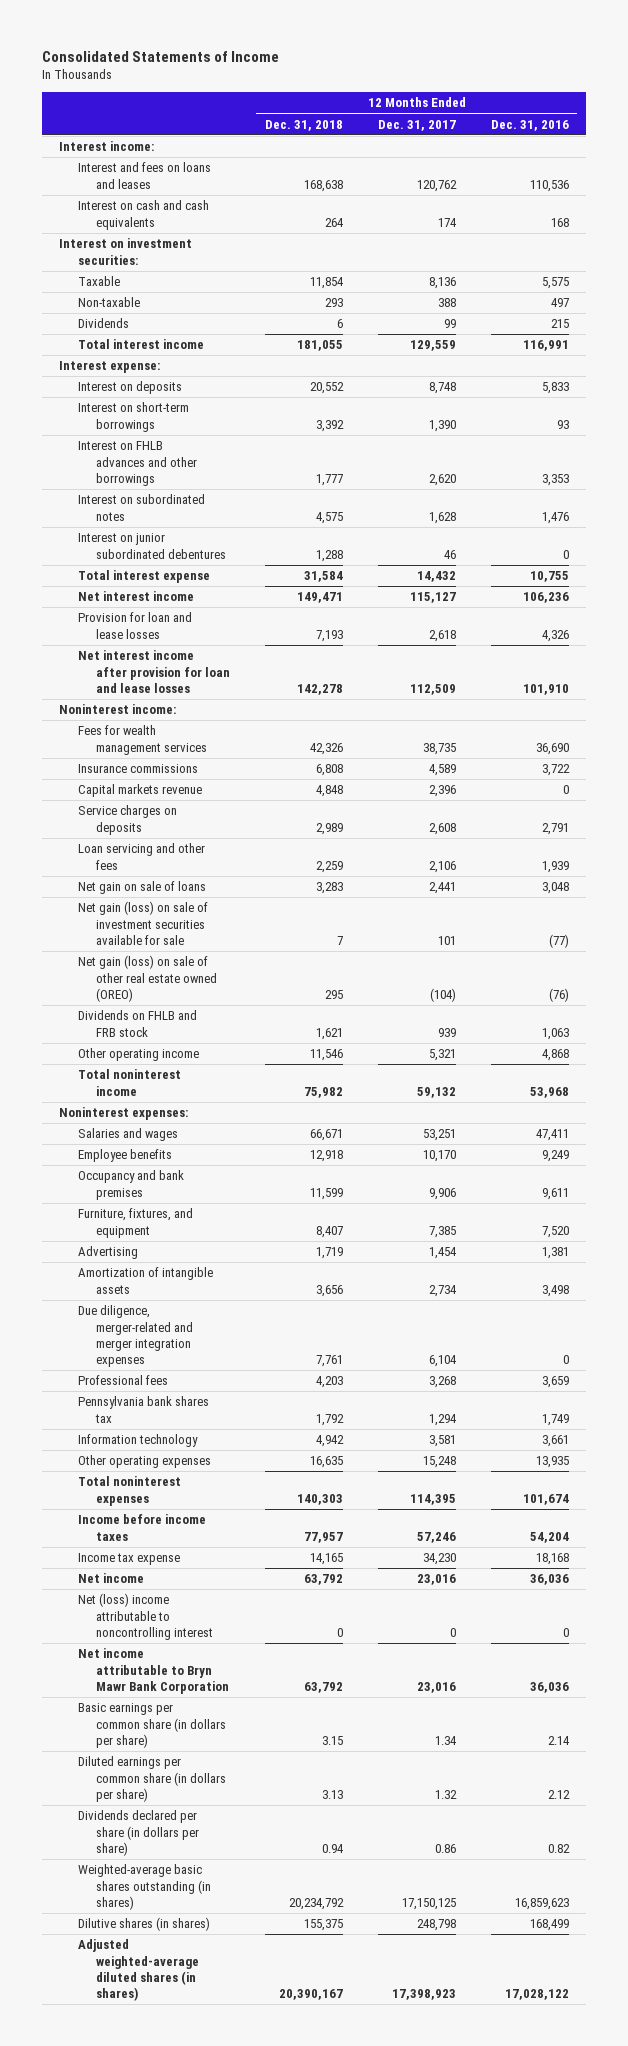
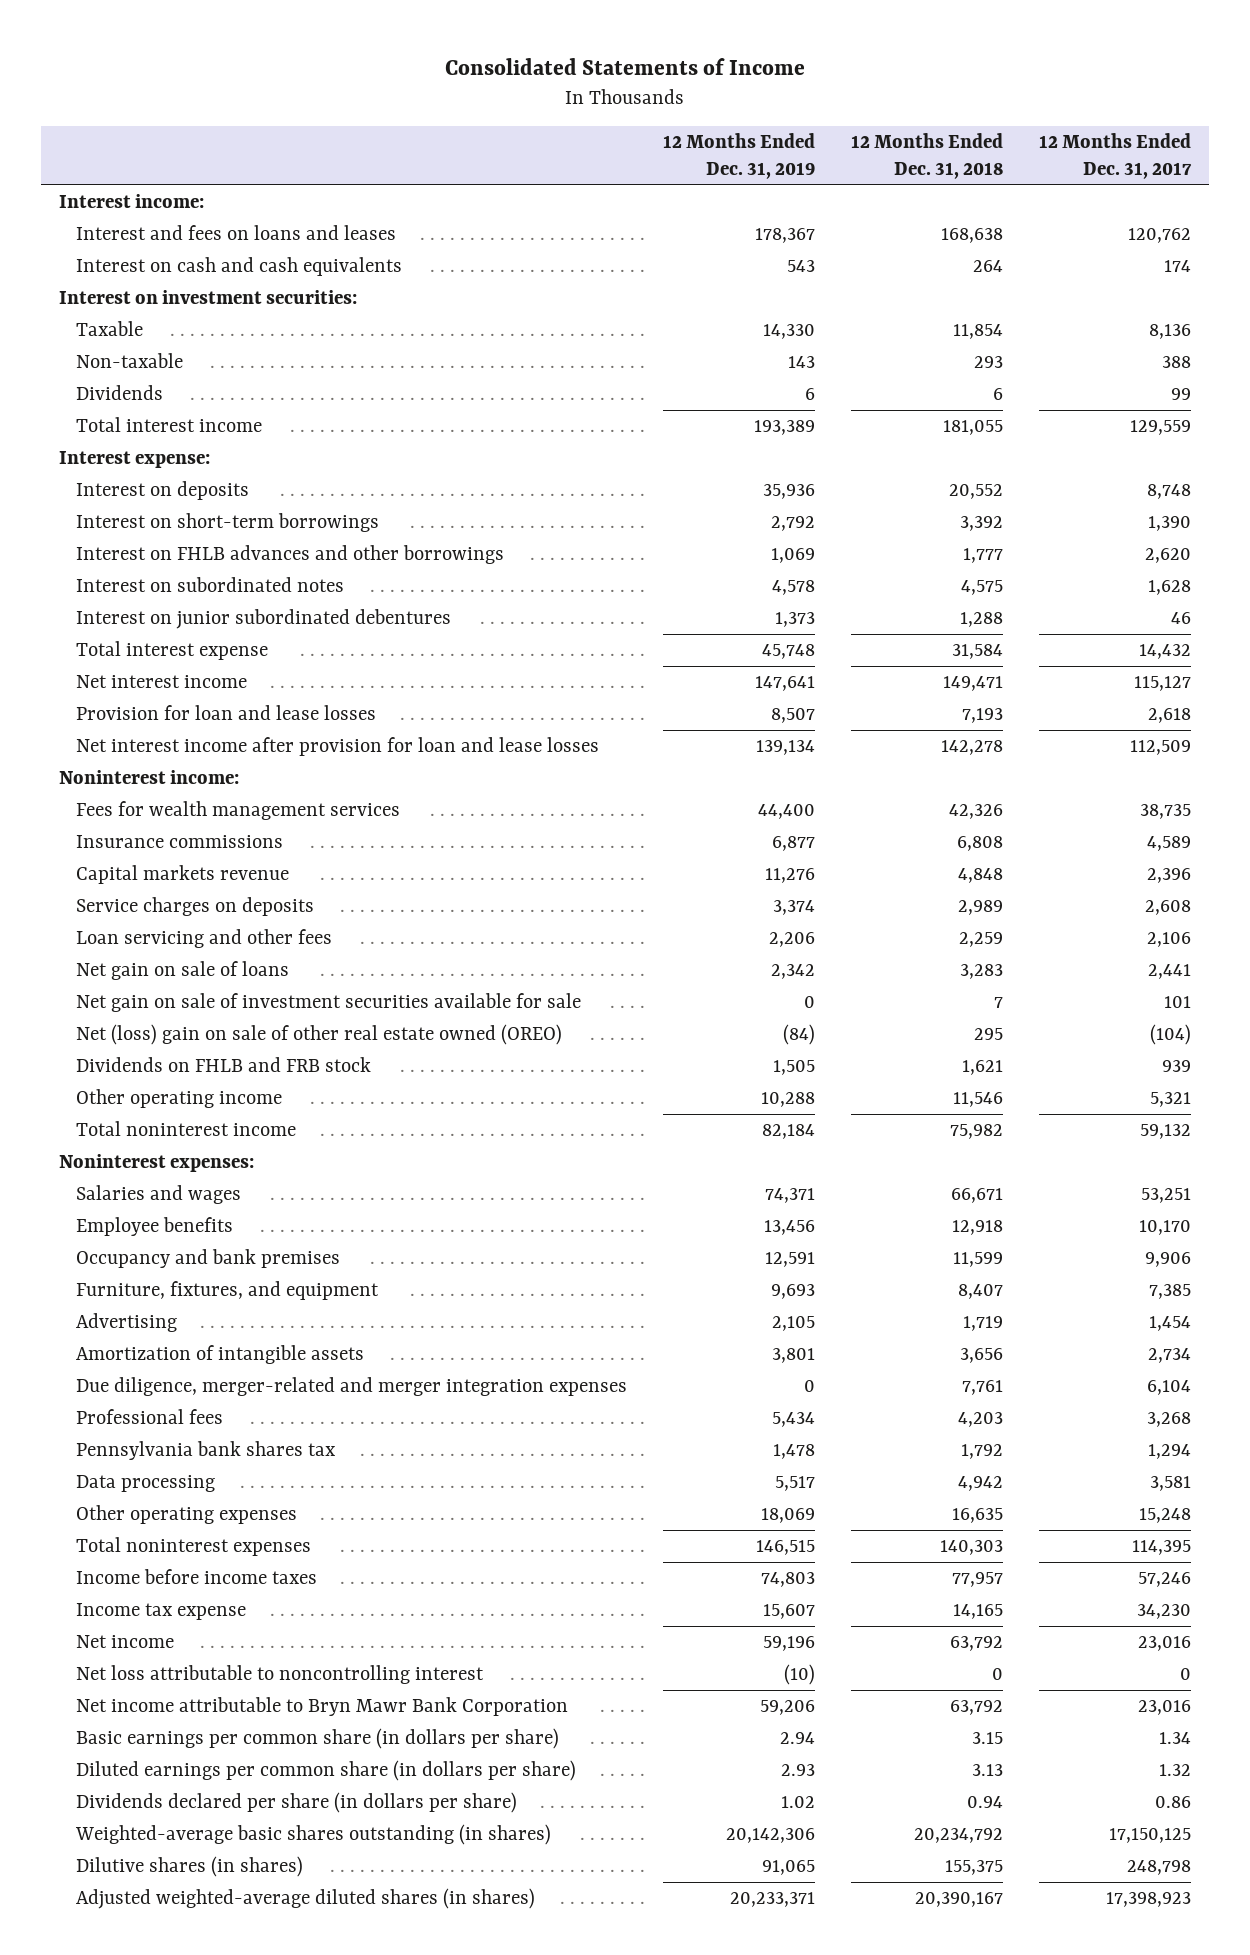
[490,119,569,131] Dec. 31, 2016 -> none
none -> [663,132,816,179] 12 Months Ended Dec. 31, 2019
[77,901,208,945] Net gain (loss) on sale of investment securities available for sale -> [76,993,582,1013] Net gain on sale of investment securities available for sale
[77,955,218,1002] Net gain (loss) on sale of other real estate owned (OREO) -> [76,1024,563,1046] Net (loss) gain on sale of other real estate owned (OREO)
[77,1434,198,1448] Information technology -> [76,1475,216,1493] Data processing
[77,1593,214,1640] Net (loss) income attributable to noncontrolling interest -> [76,1665,485,1685] Net loss attributable to noncontrolling interest

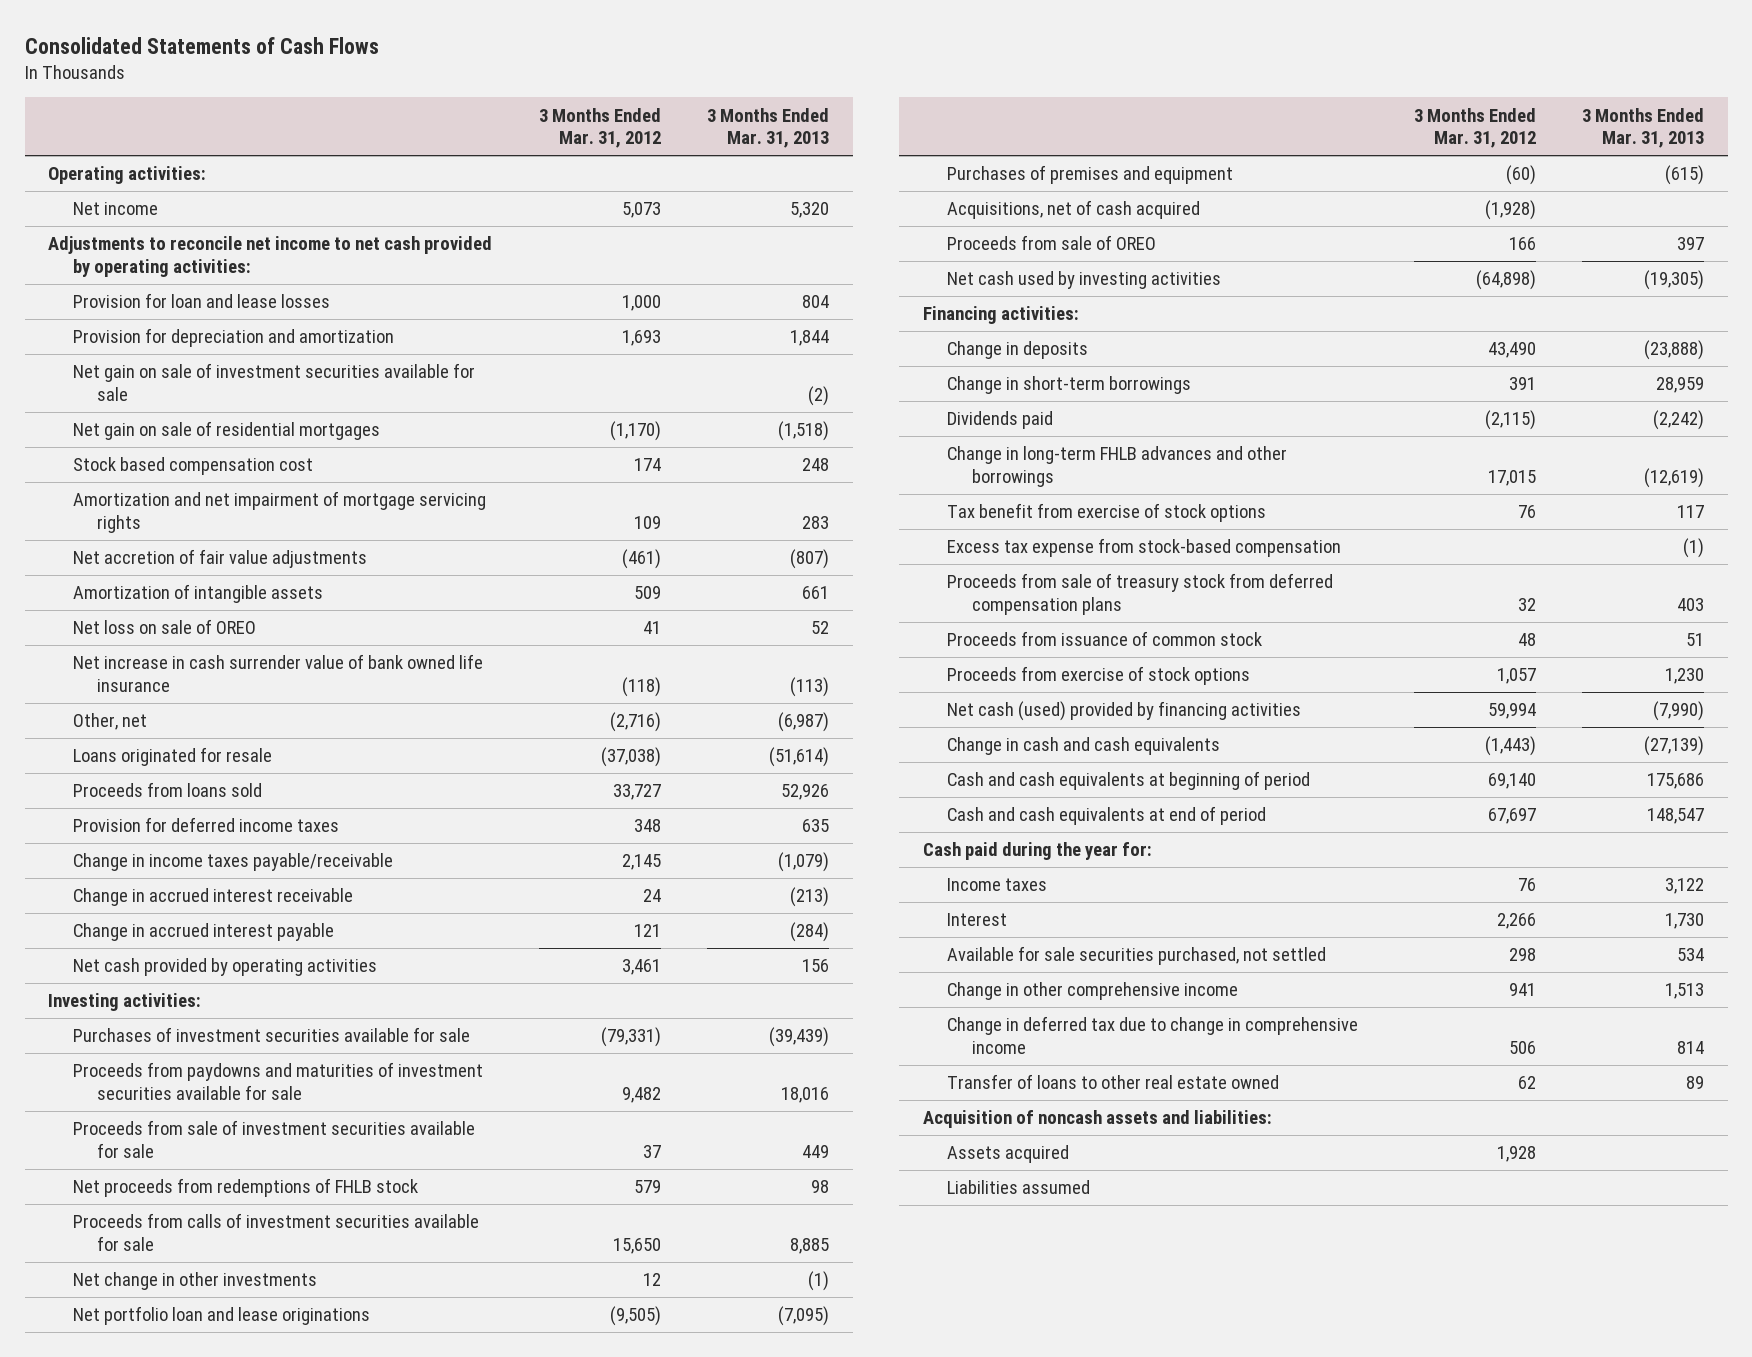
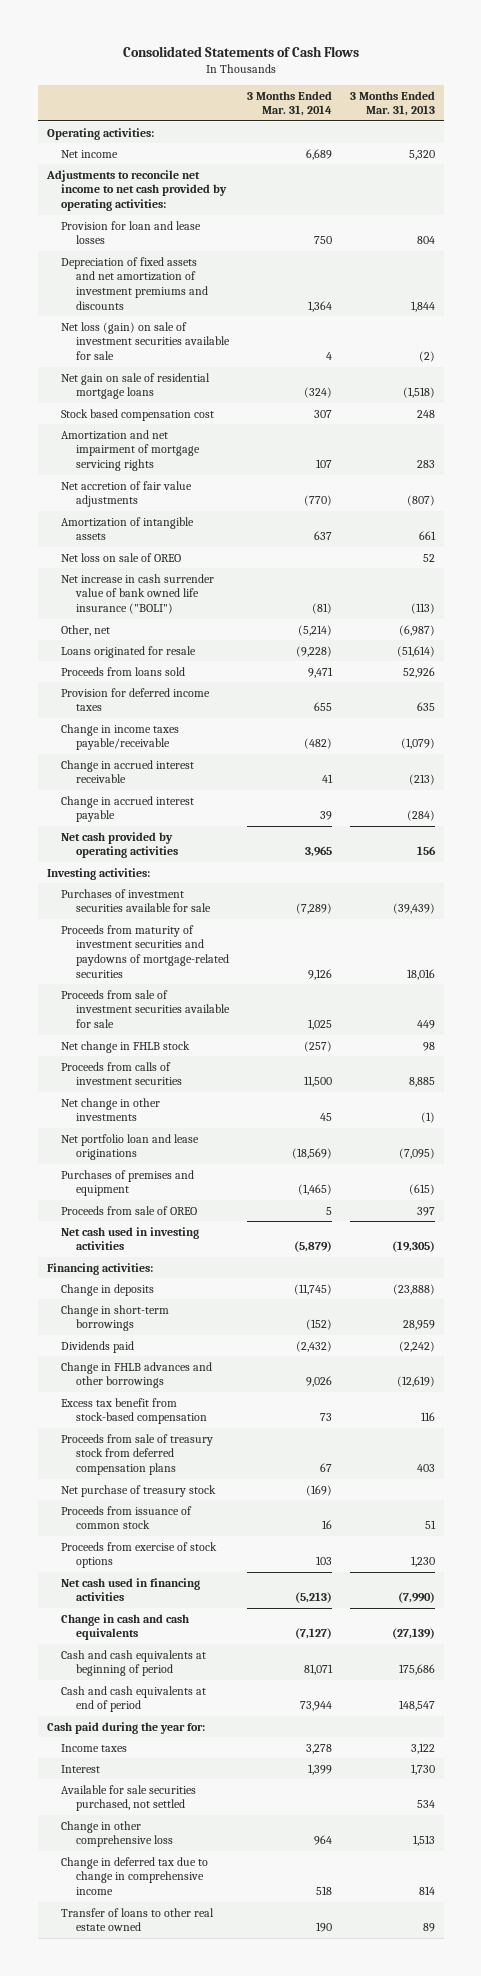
[538,107,661,149] 3 Months Ended Mar. 31, 2012 -> none
none -> [246,90,332,117] 3 Months Ended Mar. 31, 2014
[72,328,394,348] Provision for depreciation and amortization -> [61,256,208,311] Depreciation of fixed assets and net amortization of investment premiums and discounts
[72,363,475,401] Net gain on sale of investment securities available for sale -> [61,321,230,361] Net loss (gain) on sale of investment securities available for sale
[72,421,380,441] Net gain on sale of residential mortgages -> [61,372,211,400] Net gain on sale of residential mortgage loans
[72,654,483,692] Net increase in cash surrender value of bank owned life insurance -> [61,573,215,615] Net increase in cash surrender value of bank owned life insurance ("BOLI")
[72,1062,483,1100] Proceeds from paydowns and maturities of investment securities available for sale -> [61,924,229,979] Proceeds from maturity of investment securities and paydowns of mortgage-related securities
[72,1178,418,1198] Net proceeds from redemptions of FHLB stock -> [61,1040,191,1053] Net change in FHLB stock
[72,1213,479,1251] Proceeds from calls of investment securities available for sale -> [61,1061,182,1086] Proceeds from calls of investment securities
[947,200,1201,220] Acquisitions, net of cash acquired -> none
[947,271,1222,290] Net cash used by investing activities -> [61,1226,200,1251] Net cash used in investing activities
[947,503,1267,523] Tax benefit from exercise of stock options -> none
[947,446,1288,487] Change in long-term FHLB advances and other borrowings -> [61,1361,213,1389] Change in FHLB advances and other borrowings
[947,538,1342,558] Excess tax expense from stock-based compensation -> [61,1397,207,1425] Excess tax benefit from stock-based compensation
[1683,538,1705,559] (1) -> [420,1412,435,1422] 116
none -> [61,1484,217,1497] Net purchase of treasury stock
[947,701,1302,722] Net cash (used) provided by financing activities -> [61,1577,201,1602] Net cash used in financing activities
[947,982,1239,1001] Change in other comprehensive income -> [61,1820,173,1848] Change in other comprehensive loss
[922,1110,1272,1129] Acquisition of noncash assets and liabilities: -> none
[947,1145,1070,1164] Assets acquired -> none
[947,1180,1091,1195] Liabilities assumed -> none

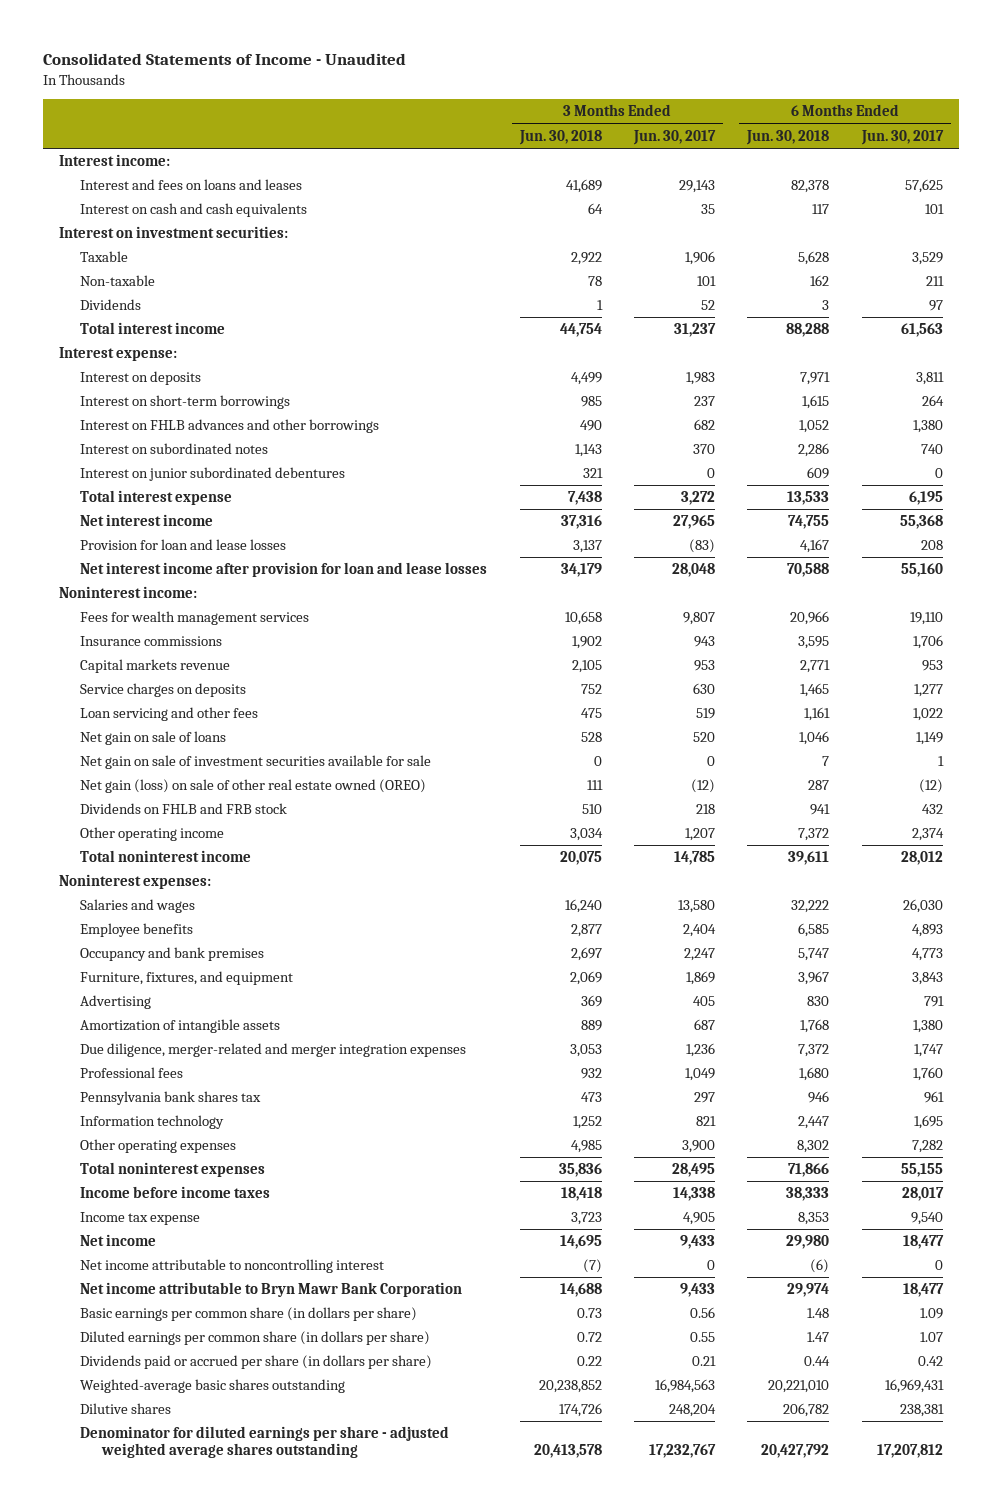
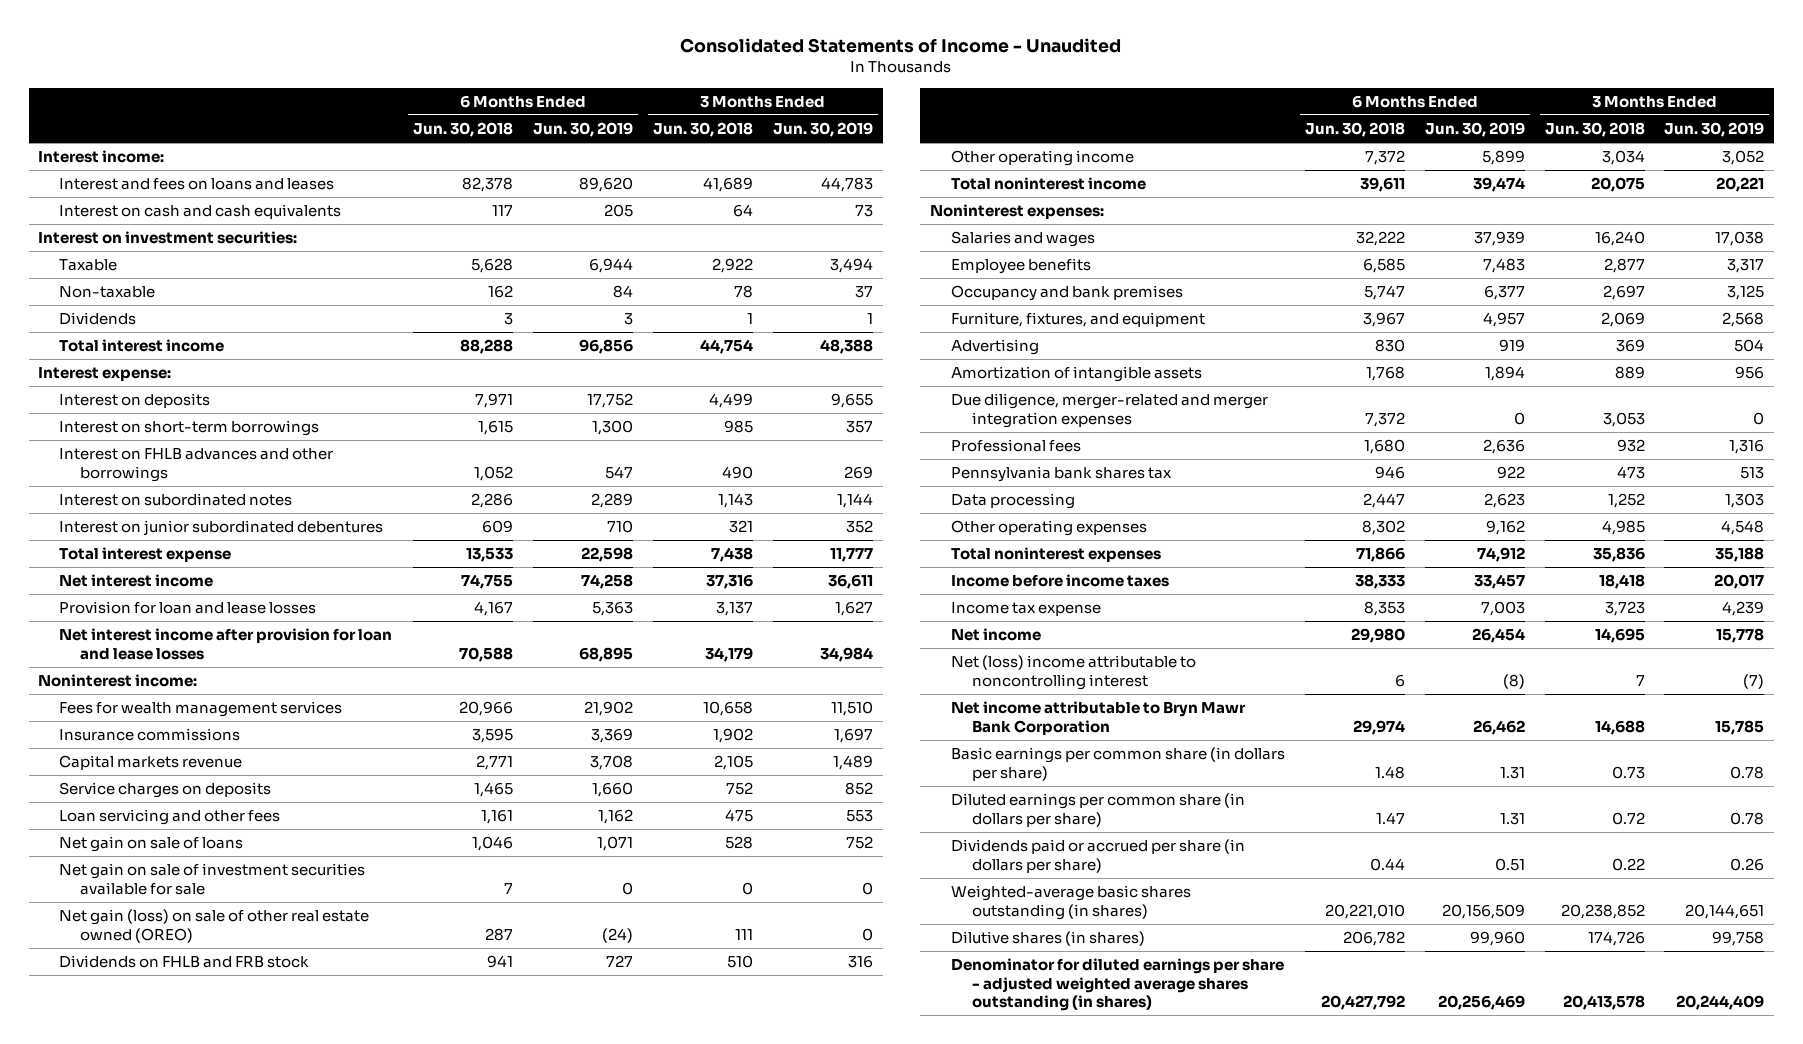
[632,129,716,145] Jun. 30, 2017 -> none
[860,129,944,145] Jun. 30, 2017 -> none
none -> [533,122,634,138] Jun. 30, 2019
none -> [772,122,873,138] Jun. 30, 2019
[80,1115,225,1130] Information technology -> [951,493,1076,510] Data processing
[80,1259,385,1274] Net income attributable to noncontrolling interest -> [951,655,1197,690] Net (loss) income attributable to noncontrolling interest
[582,1259,602,1274] (7) -> [1635,674,1645,686] 7
[810,1259,830,1274] (6) -> [1394,673,1405,687] 6
[80,1379,346,1394] Weighted-average basic shares outstanding -> [951,885,1192,920] Weighted-average basic shares outstanding (in shares)
[80,1403,172,1415] Dilutive shares -> [951,931,1146,947] Dilutive shares (in shares)
[80,1426,450,1459] Denominator for diluted earnings per share - adjusted weighted average shares outstanding -> [951,958,1285,1012] Denominator for diluted earnings per share - adjusted weighted average shares outstanding (in shares)

